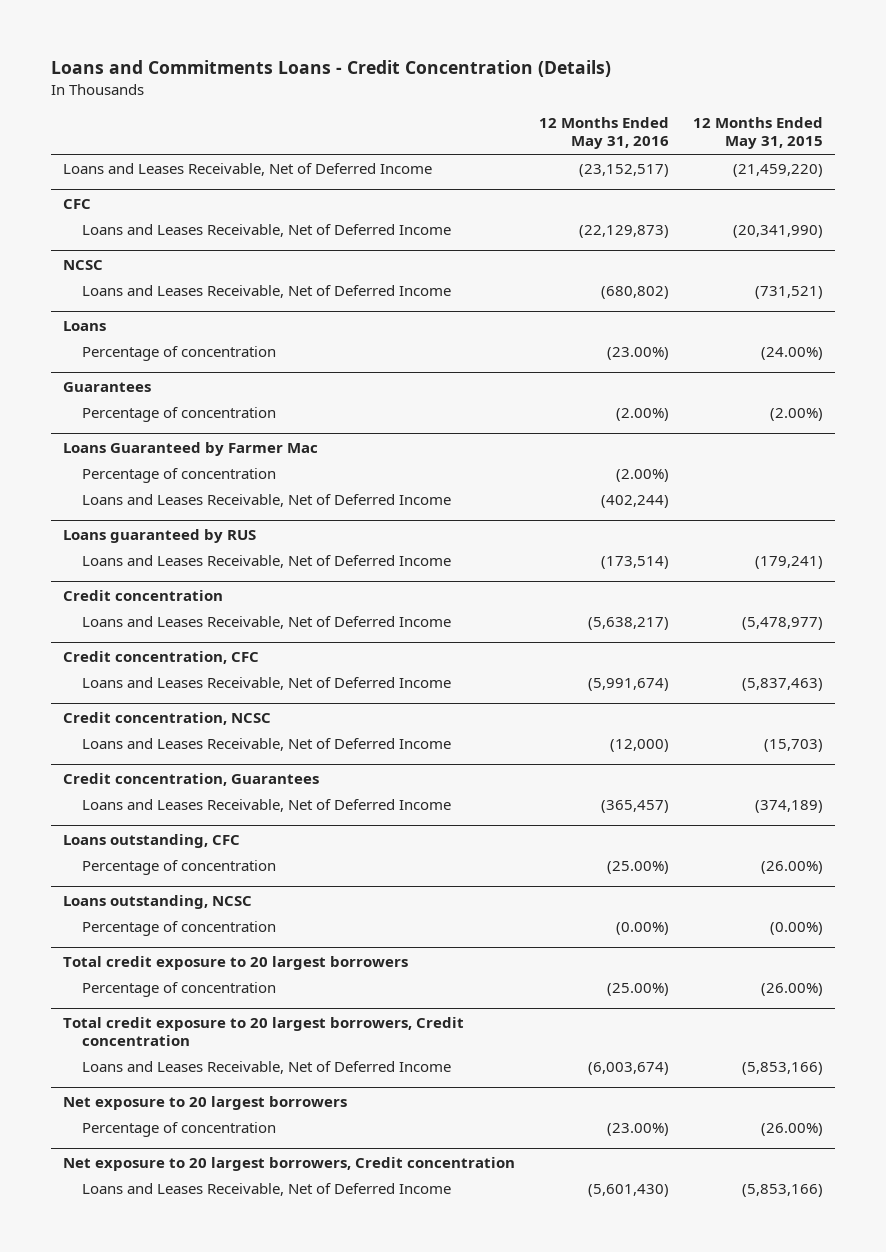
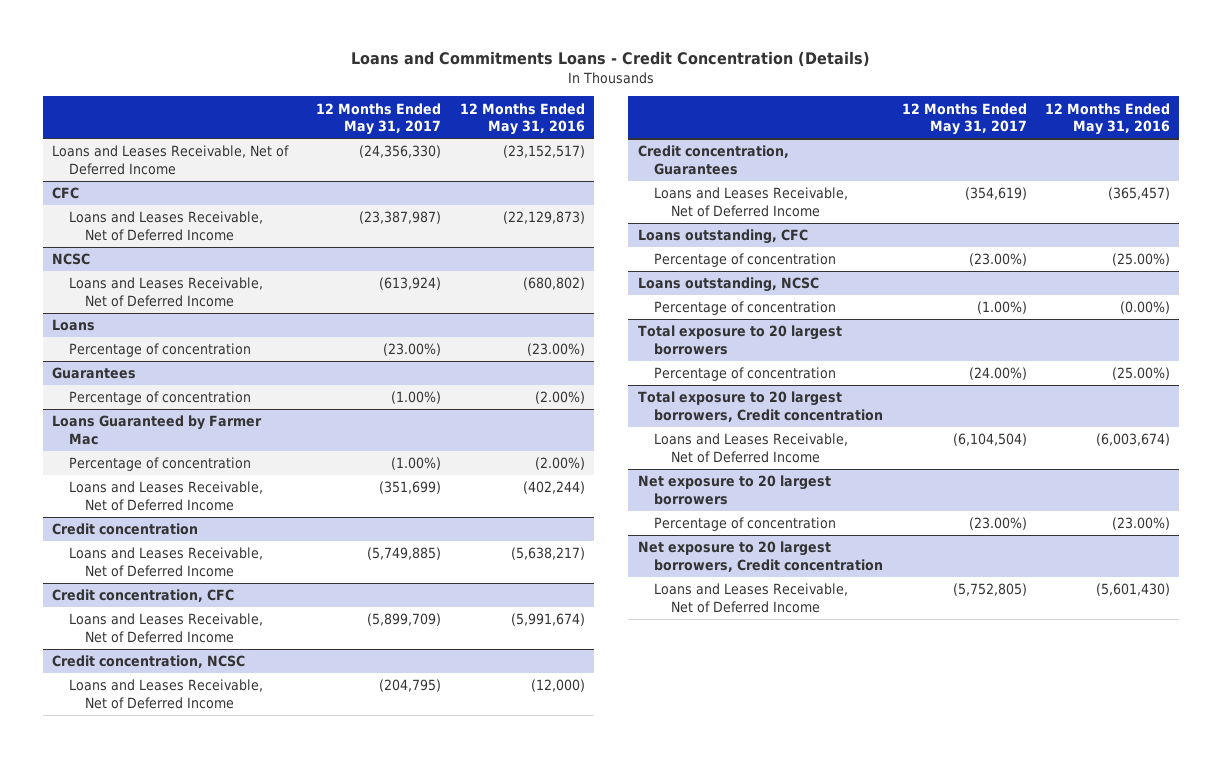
[693,117,824,150] 12 Months Ended May 31, 2015 -> none
none -> [316,102,442,136] 12 Months Ended May 31, 2017
[62,528,256,543] Loans guaranteed by RUS -> none
[82,554,452,568] Loans and Leases Receivable, Net of Deferred Income -> none
[62,955,408,970] Total credit exposure to 20 largest borrowers -> [637,325,842,355] Total exposure to 20 largest borrowers
[62,1016,464,1046] Total credit exposure to 20 largest borrowers, Credit concentration -> [637,391,884,422] Total exposure to 20 largest borrowers, Credit concentration

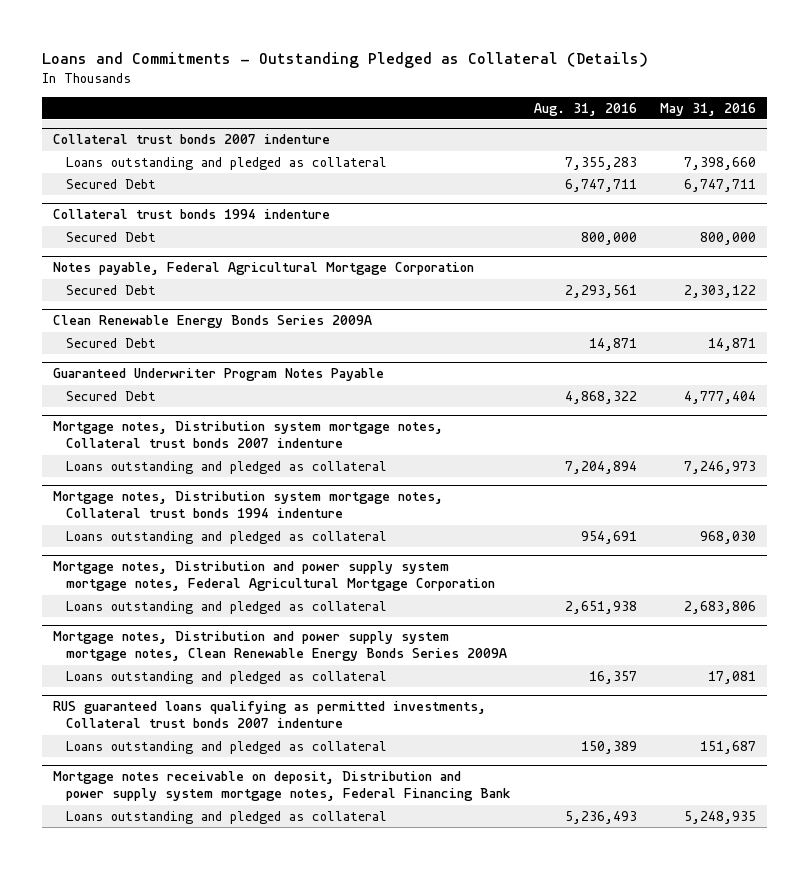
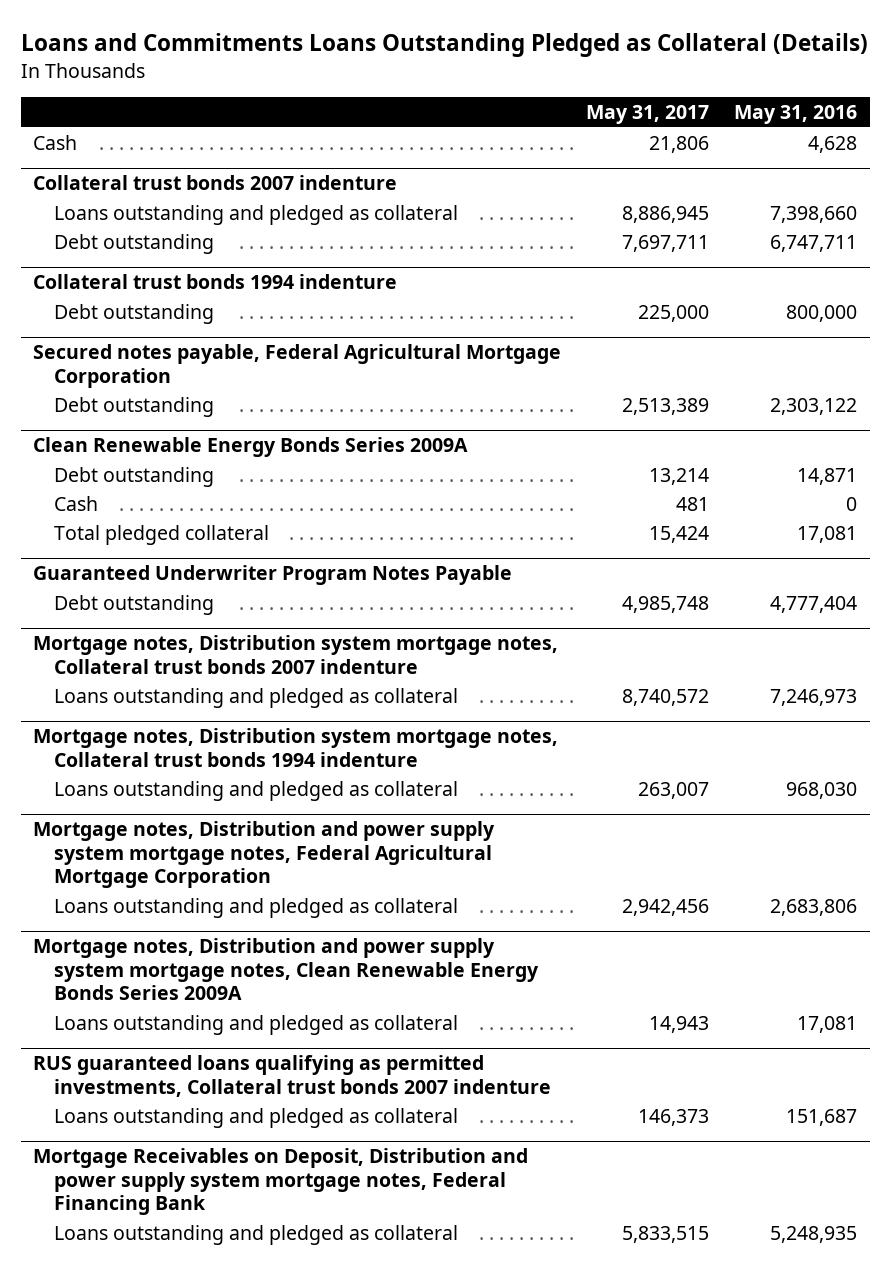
[41,51,648,68] Loans and Commitments - Outstanding Pledged as Collateral (Details) -> [20,33,868,58] Loans and Commitments Loans Outstanding Pledged as Collateral (Details)
[534,102,638,116] Aug. 31, 2016 -> none
none -> [586,105,710,125] May 31, 2017
none -> [33,134,78,150] Cash
[66,178,157,189] Secured Debt -> [53,233,214,254] Debt outstanding
[66,231,157,242] Secured Debt -> [53,303,214,324] Debt outstanding
[53,262,475,276] Notes payable, Federal Agricultural Mortgage Corporation -> [33,344,562,388] Secured notes payable, Federal Agricultural Mortgage Corporation
[66,284,157,295] Secured Debt -> [53,396,214,417] Debt outstanding
[66,337,157,348] Secured Debt -> [53,466,214,487] Debt outstanding
none -> [53,495,98,511] Cash
none -> [53,524,269,545] Total pledged collateral
[66,390,157,401] Secured Debt -> [53,594,214,615] Debt outstanding
[53,771,512,802] Mortgage notes receivable on deposit, Distribution and power supply system mortgage notes, Federal Financing Bank -> [33,1148,529,1216] Mortgage Receivables on Deposit, Distribution and power supply system mortgage notes, Federal Financing Bank

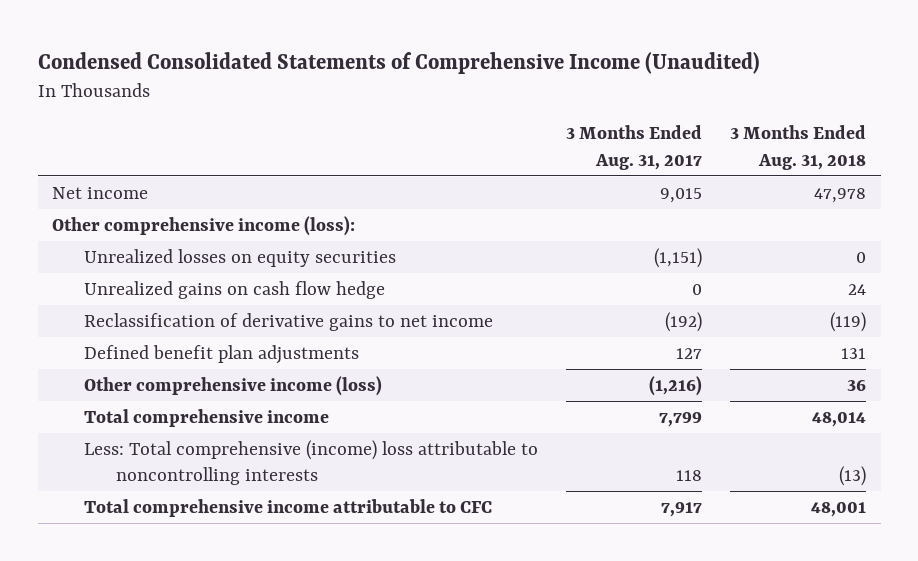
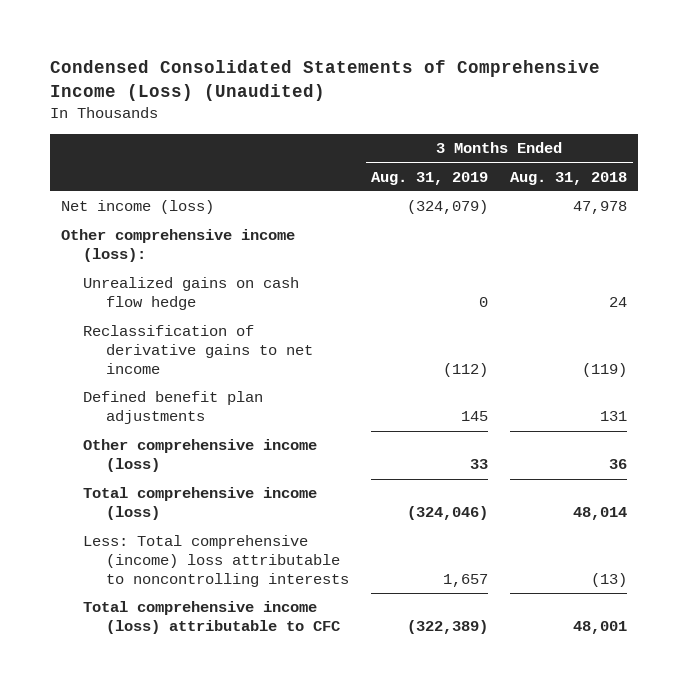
[37,52,760,75] Condensed Consolidated Statements of Comprehensive Income (Unaudited) -> [49,60,600,102] Condensed Consolidated Statements of Comprehensive Income (Loss) (Unaudited)
[566,125,703,170] 3 Months Ended Aug. 31, 2017 -> none
none -> [371,171,489,185] Aug. 31, 2019
[51,186,148,199] Net income -> [60,200,214,215] Net income (loss)
[83,248,396,267] Unrealized losses on equity securities -> none
[83,408,329,427] Total comprehensive income -> [83,487,318,521] Total comprehensive income (loss)
[83,498,492,517] Total comprehensive income attributable to CFC -> [83,601,341,635] Total comprehensive income (loss) attributable to CFC

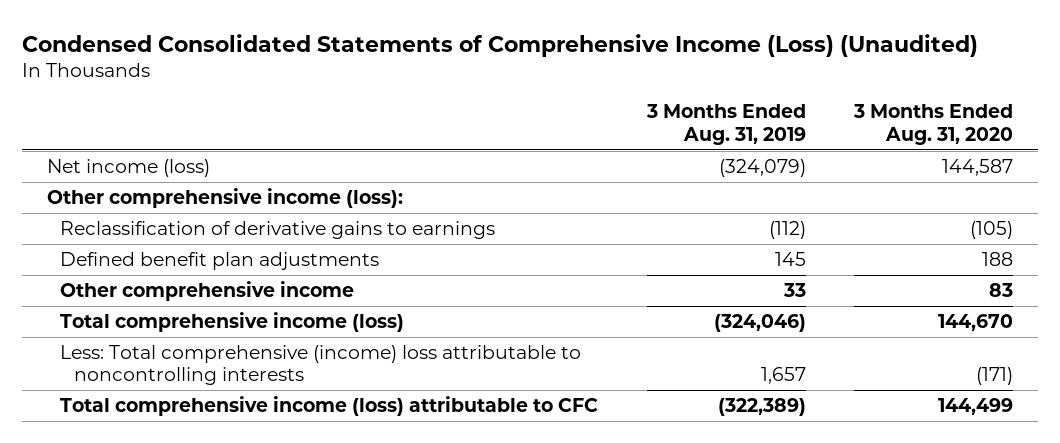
[510,171,628,185] Aug. 31, 2018 -> none
none -> [853,104,1014,145] 3 Months Ended Aug. 31, 2020
[83,277,300,311] Unrealized gains on cash flow hedge -> none
[83,325,314,375] Reclassification of derivative gains to net income -> [60,221,496,240] Reclassification of derivative gains to earnings
[83,439,318,473] Other comprehensive income (loss) -> [60,281,355,302] Other comprehensive income

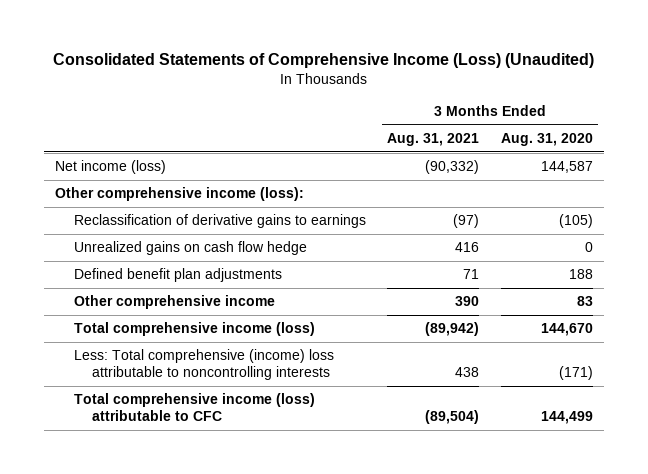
[22,33,979,57] Condensed Consolidated Statements of Comprehensive Income (Loss) (Unaudited) -> [52,53,594,69] Consolidated Statements of Comprehensive Income (Loss) (Unaudited)
[645,104,806,145] 3 Months Ended Aug. 31, 2019 -> none
none -> [387,132,480,146] Aug. 31, 2021
none -> [73,241,307,256] Unrealized gains on cash flow hedge

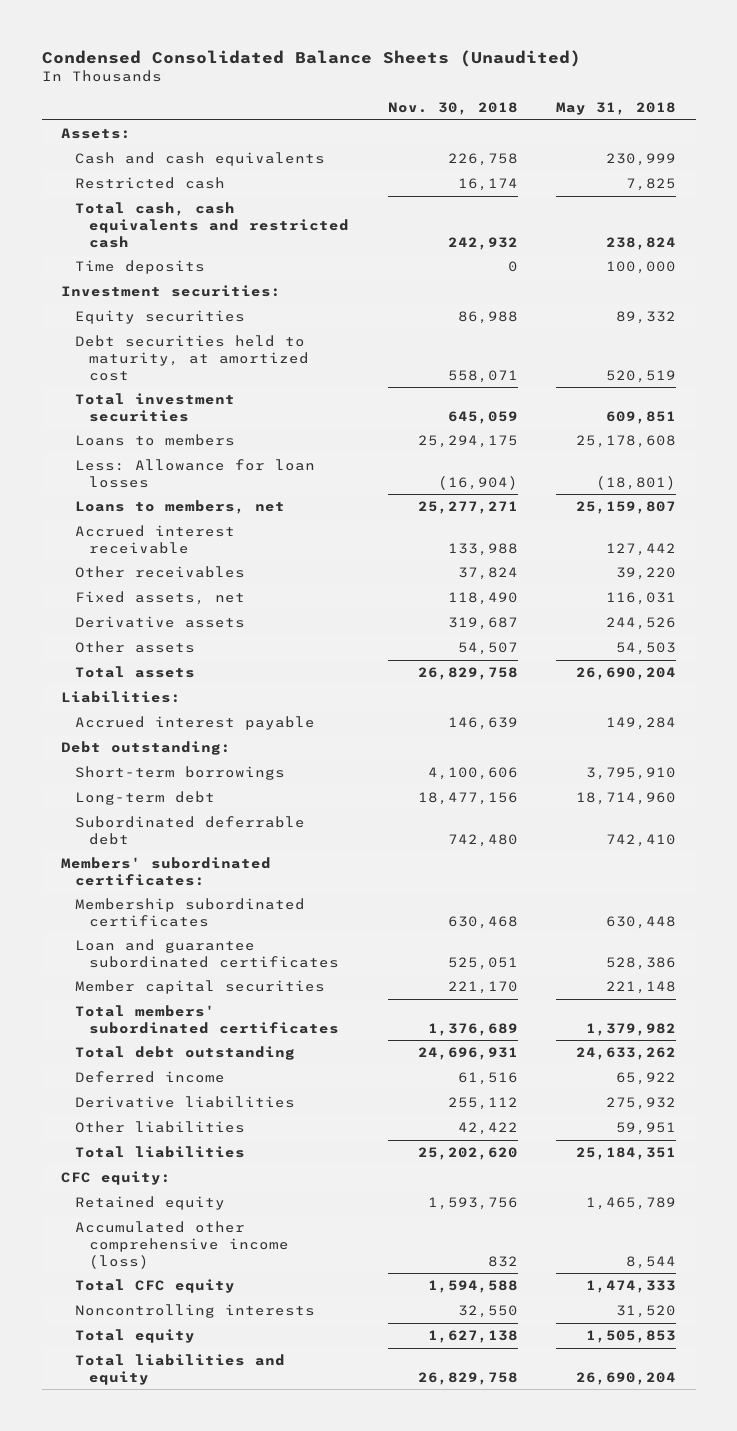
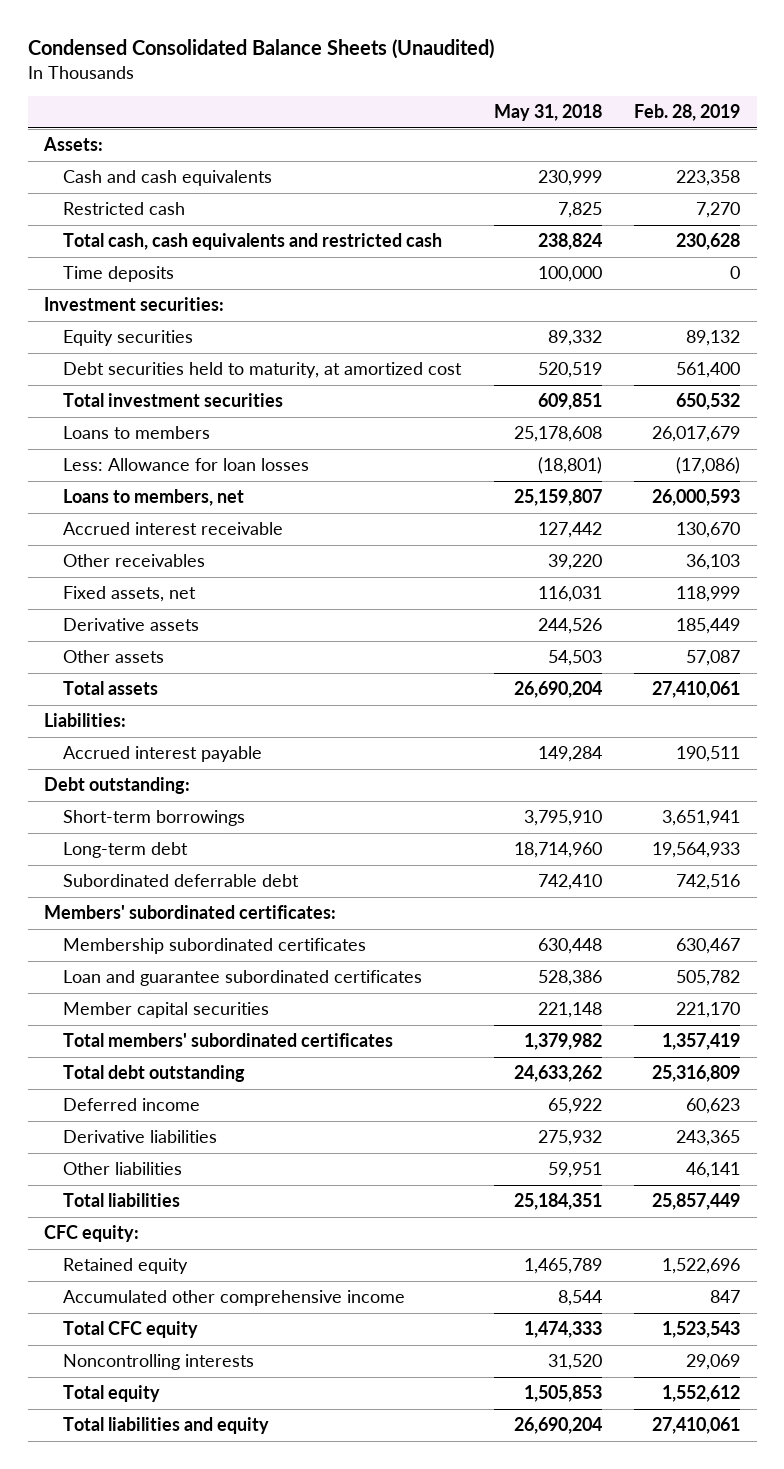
[387,101,518,115] Nov. 30, 2018 -> none
none -> [634,104,741,122] Feb. 28, 2019
[75,1221,290,1269] Accumulated other comprehensive income (loss) -> [63,1290,406,1307] Accumulated other comprehensive income

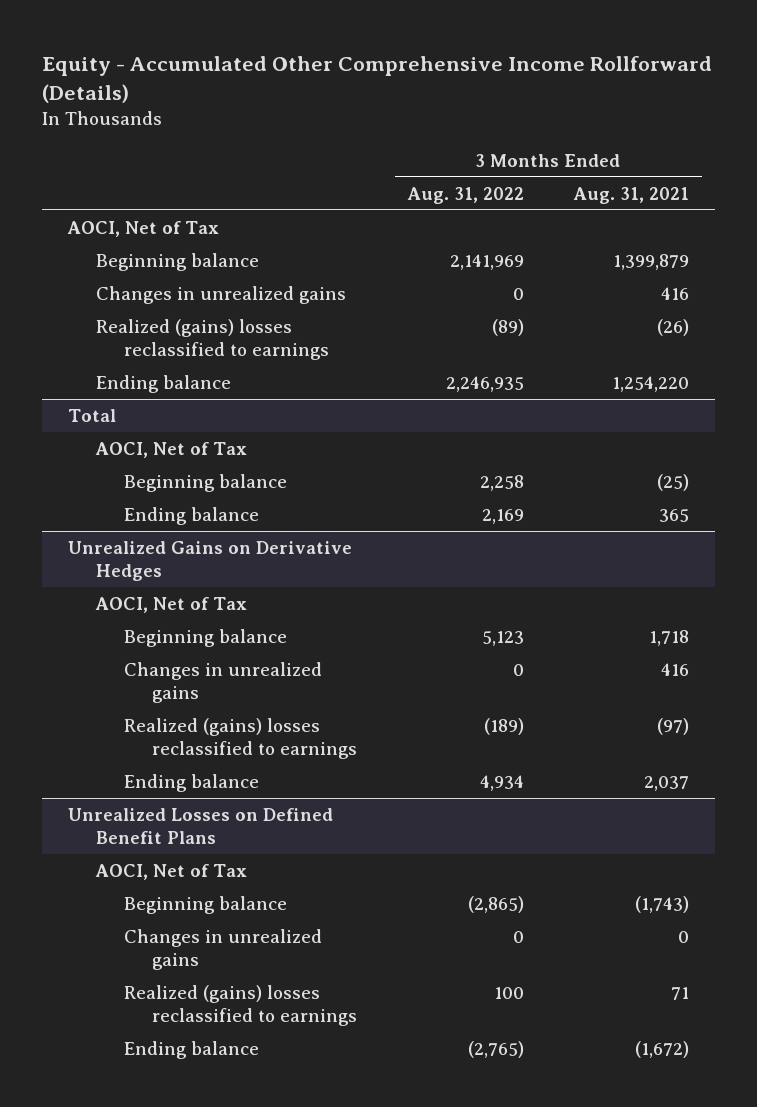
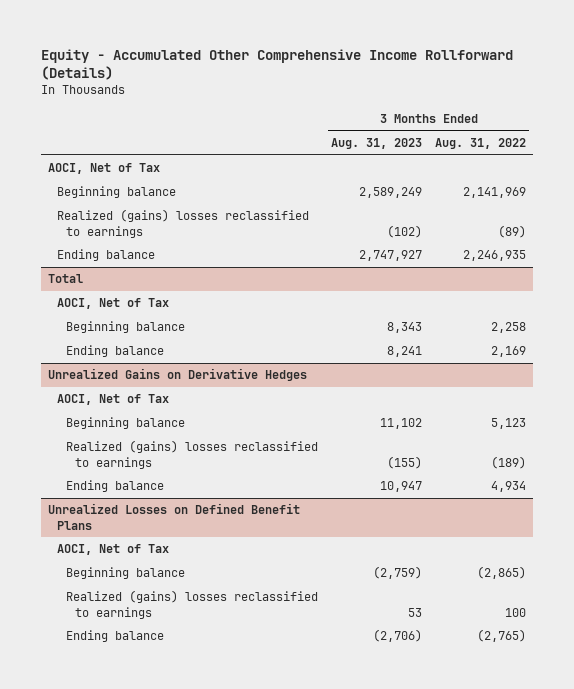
[573,186,690,204] Aug. 31, 2021 -> none
none -> [331,137,423,149] Aug. 31, 2023
[95,285,346,304] Changes in unrealized gains -> none
[123,661,322,704] Changes in unrealized gains -> none
[123,928,322,971] Changes in unrealized gains -> none

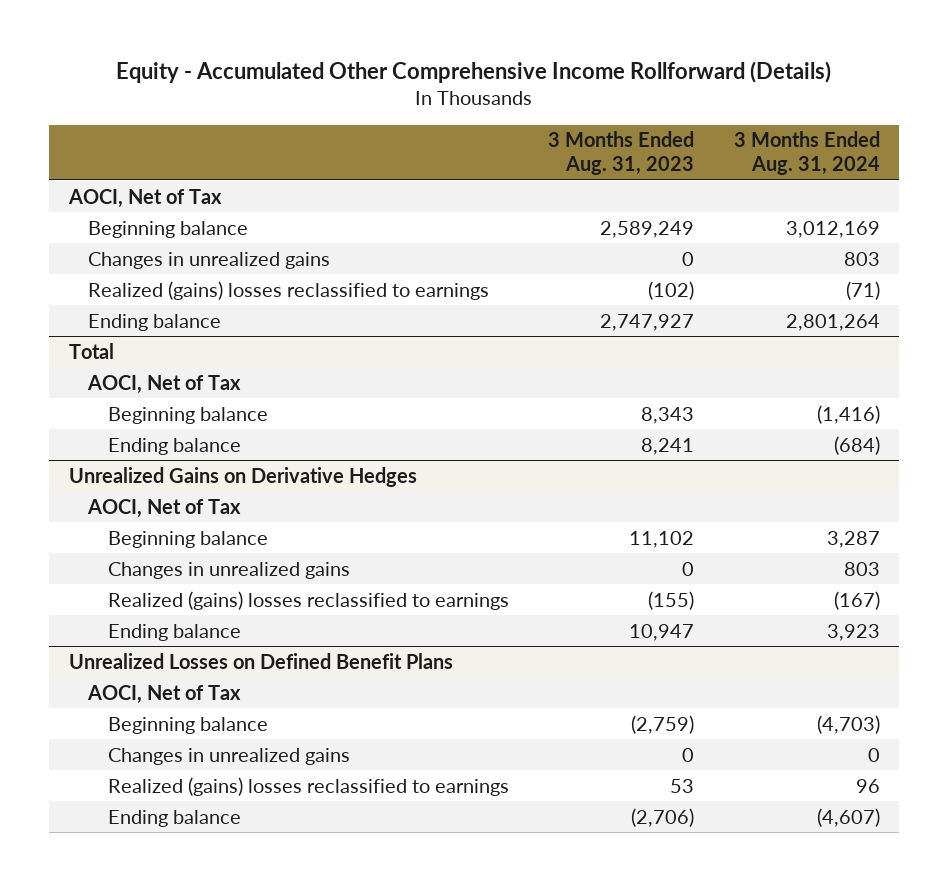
[435,137,527,149] Aug. 31, 2022 -> none
none -> [733,131,880,176] 3 Months Ended Aug. 31, 2024
none -> [88,251,331,269] Changes in unrealized gains
none -> [107,561,350,579] Changes in unrealized gains
none -> [107,747,350,765] Changes in unrealized gains

